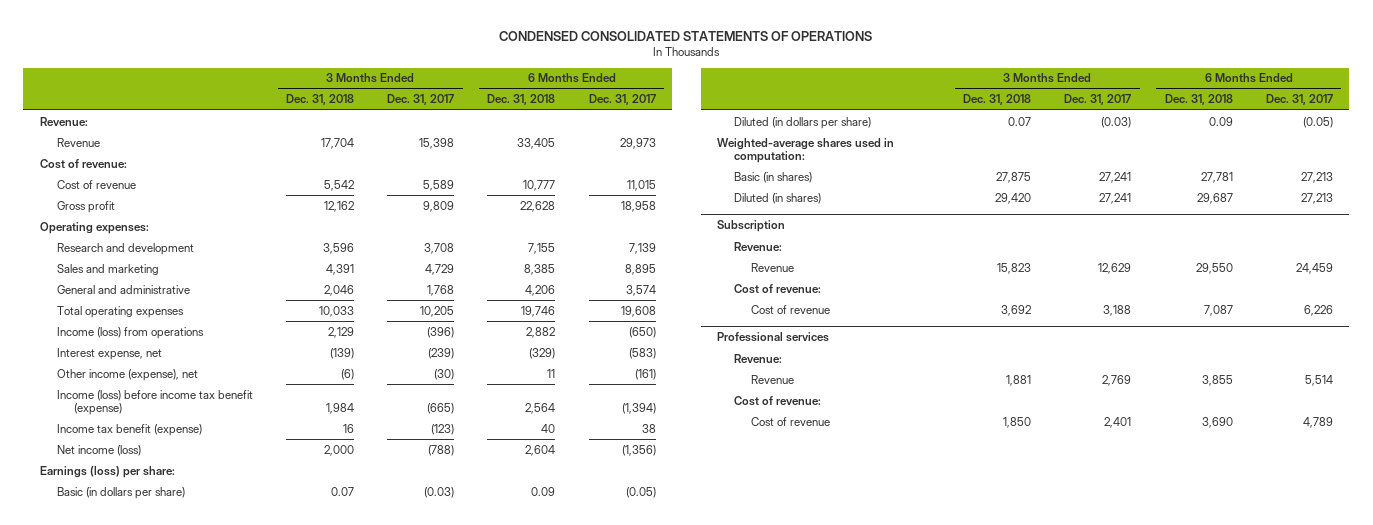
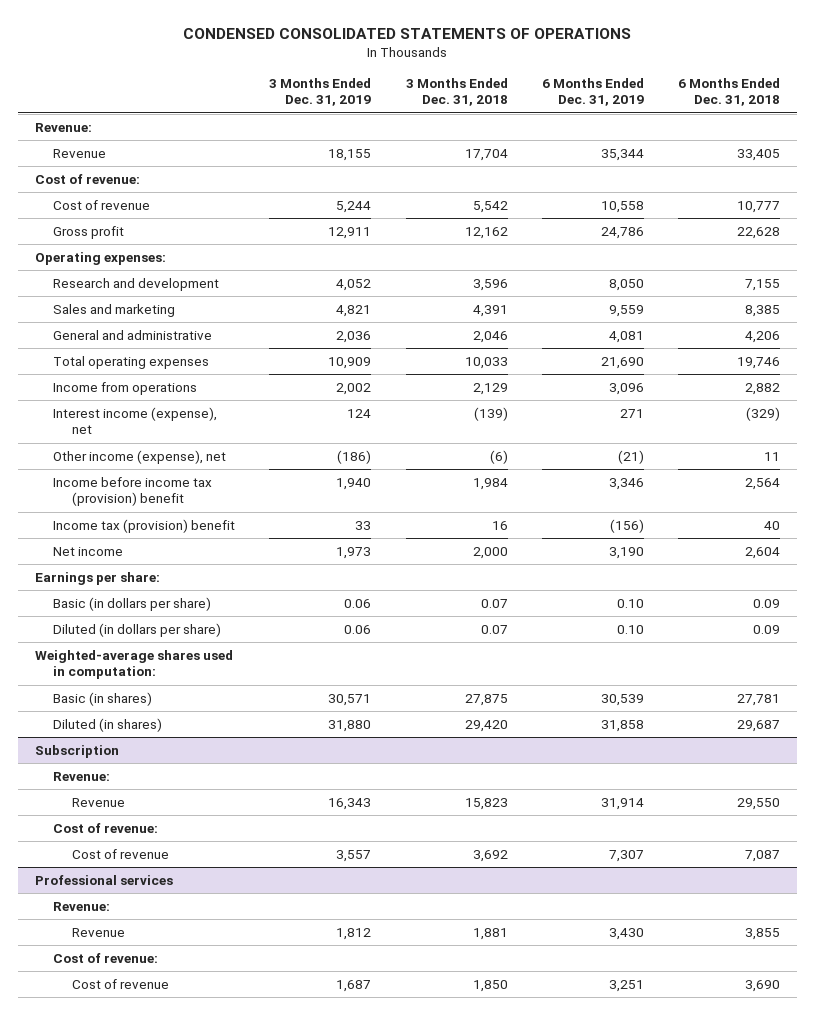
[387,94,455,106] Dec. 31, 2017 -> none
[588,94,656,106] Dec. 31, 2017 -> none
none -> [269,77,372,107] 3 Months Ended Dec. 31, 2019
none -> [541,77,644,107] 6 Months Ended Dec. 31, 2019
[56,326,204,339] Income (loss) from operations -> [53,381,198,395] Income from operations
[56,347,162,360] Interest expense, net -> [53,406,218,435] Interest income (expense), net
[56,389,253,415] Income (loss) before income tax benefit (expense) -> [53,476,213,507] Income before income tax (provision) benefit
[56,423,202,436] Income tax benefit (expense) -> [53,518,236,533] Income tax (provision) benefit
[56,444,141,456] Net income (loss) -> [53,546,124,556] Net income
[39,465,175,478] Earnings (loss) per share: -> [35,571,161,585] Earnings per share:

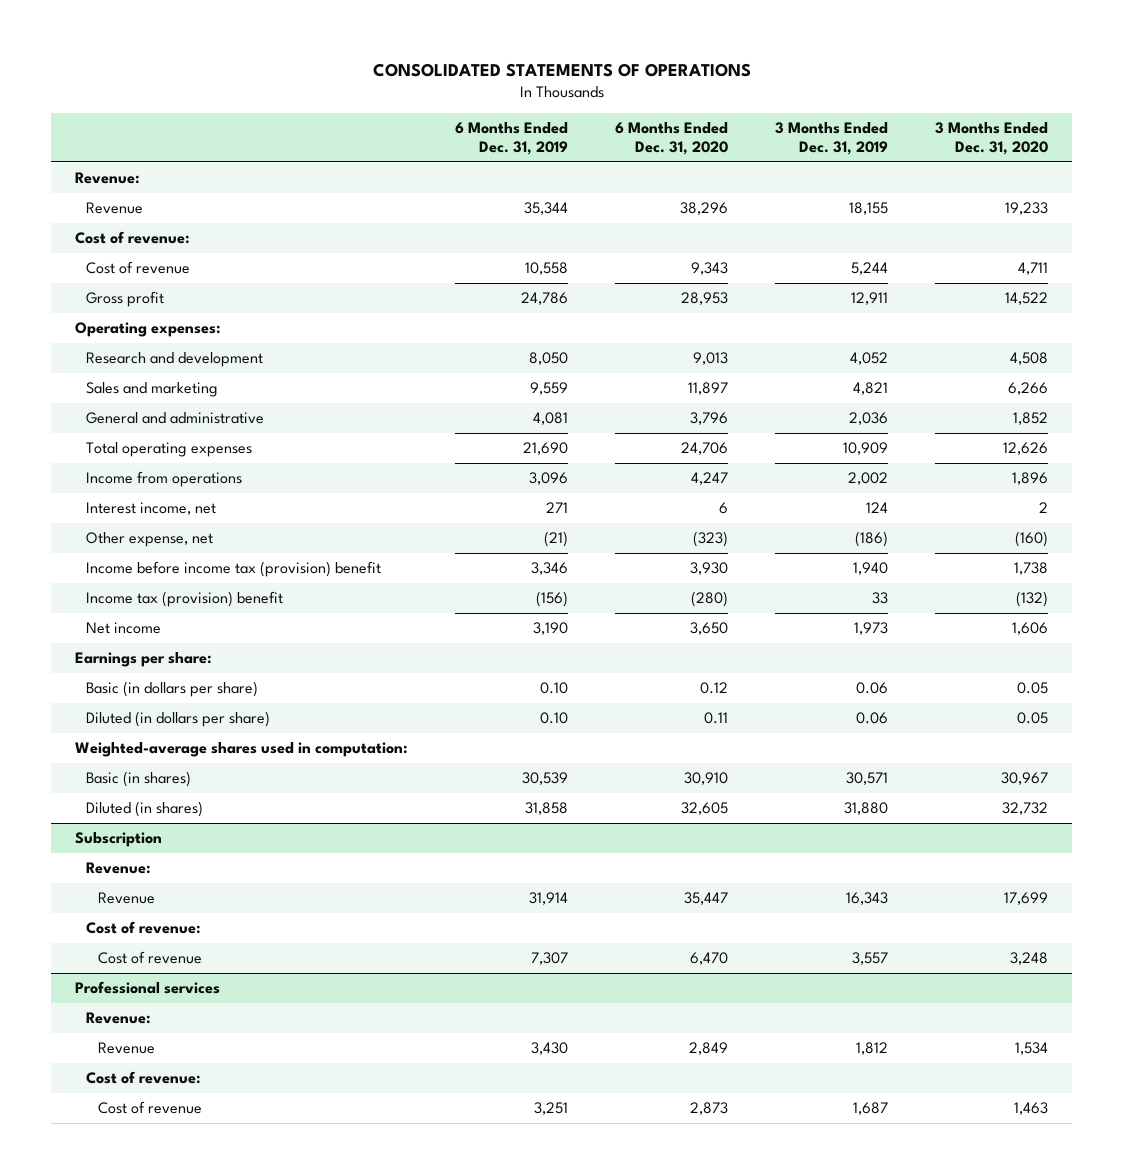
[183,27,632,39] CONDENSED CONSOLIDATED STATEMENTS OF OPERATIONS -> [372,62,751,77] CONSOLIDATED STATEMENTS OF OPERATIONS
[405,77,508,107] 3 Months Ended Dec. 31, 2018 -> none
[677,77,780,107] 6 Months Ended Dec. 31, 2018 -> none
none -> [615,122,729,156] 6 Months Ended Dec. 31, 2020
none -> [935,122,1049,156] 3 Months Ended Dec. 31, 2020
[53,406,218,435] Interest income (expense), net -> [86,502,217,516] Interest income, net
[53,449,227,464] Other income (expense), net -> [86,532,214,548] Other expense, net

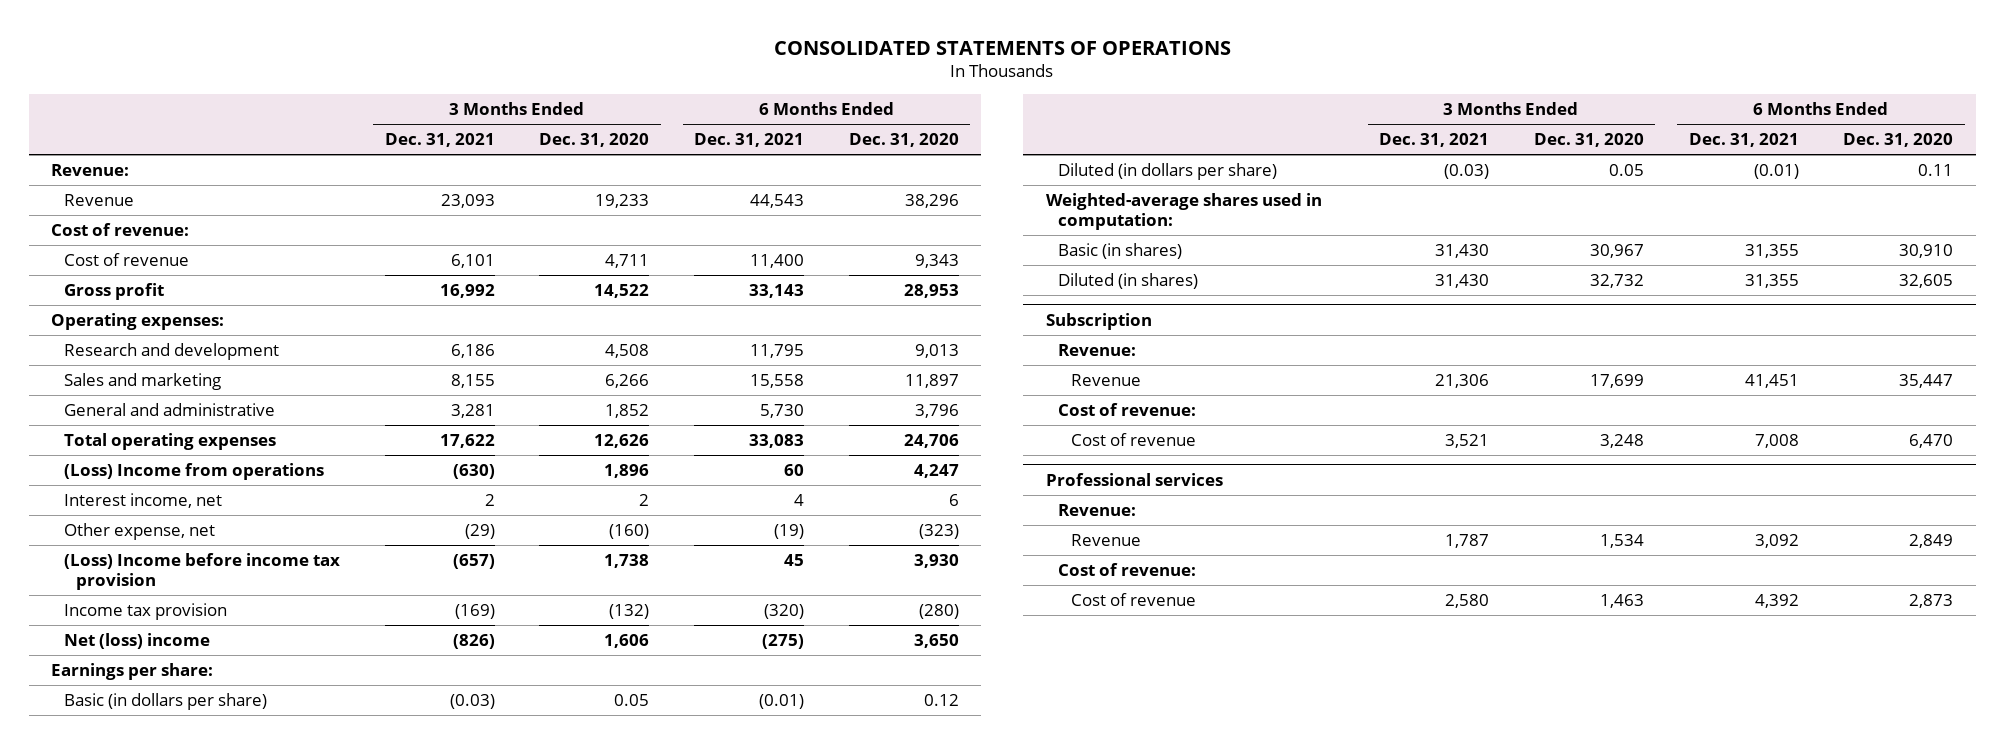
[455,122,569,156] 6 Months Ended Dec. 31, 2019 -> none
[775,122,889,156] 3 Months Ended Dec. 31, 2019 -> none
none -> [384,133,495,148] Dec. 31, 2021
none -> [694,133,805,148] Dec. 31, 2021
[86,471,243,488] Income from operations -> [63,462,324,480] (Loss) Income from operations
[86,561,382,578] Income before income tax (provision) benefit -> [63,552,340,590] (Loss) Income before income tax provision
[86,591,284,608] Income tax (provision) benefit -> [63,602,227,620] Income tax provision
[86,622,162,635] Net income -> [63,632,210,649] Net (loss) income

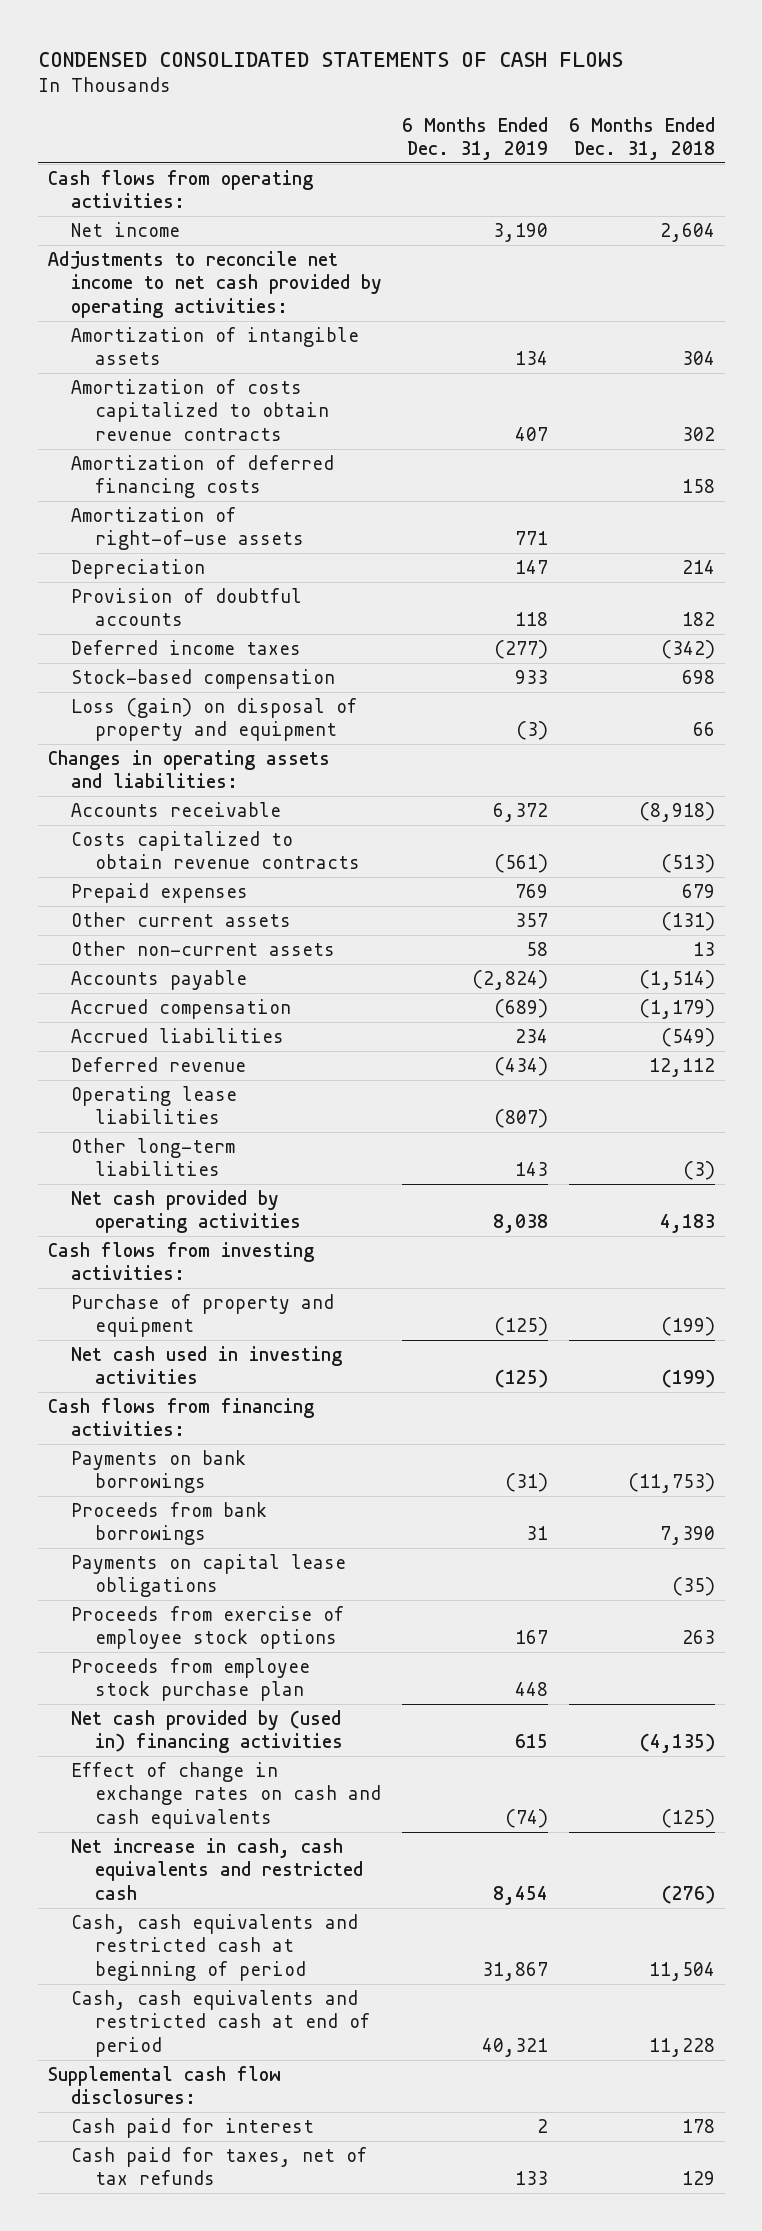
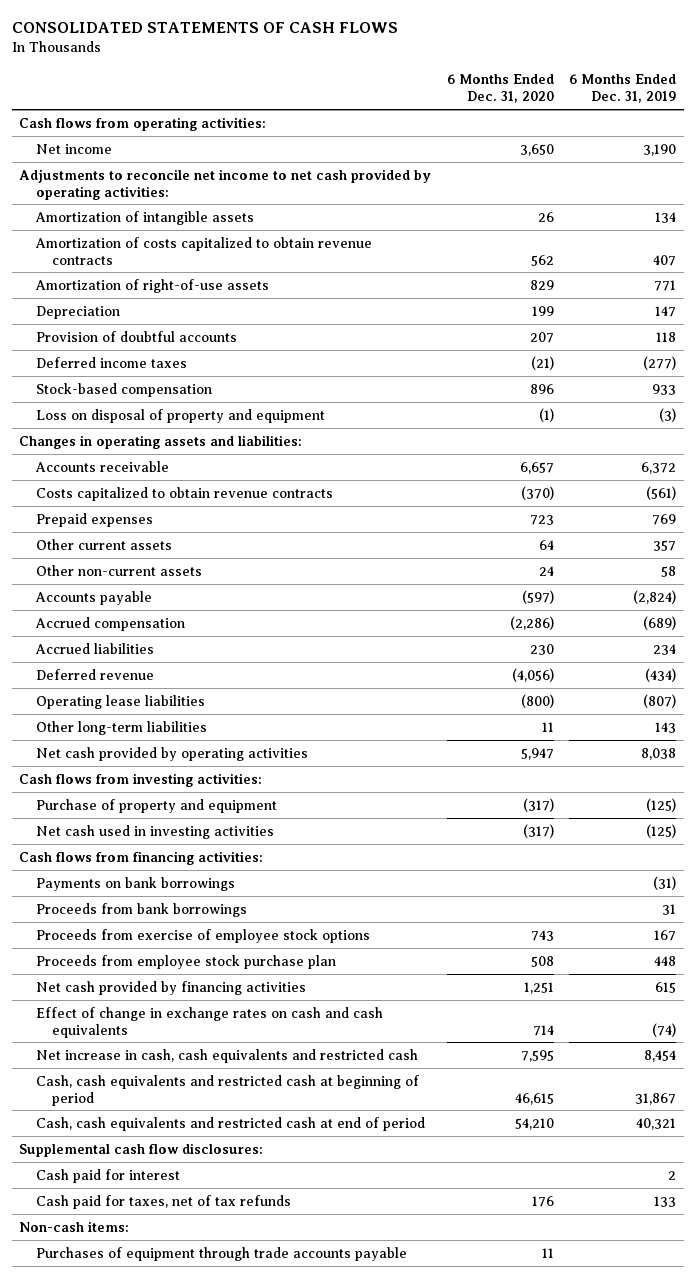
[37,51,623,67] CONDENSED CONSOLIDATED STATEMENTS OF CASH FLOWS -> [11,22,398,34] CONSOLIDATED STATEMENTS OF CASH FLOWS
[568,116,715,161] 6 Months Ended Dec. 31, 2018 -> none
none -> [446,74,554,104] 6 Months Ended Dec. 31, 2020
[71,454,335,499] Amortization of deferred financing costs -> none
[71,697,358,742] Loss (gain) on disposal of property and equipment -> [35,408,325,423] Loss on disposal of property and equipment
[71,1553,347,1598] Payments on capital lease obligations -> none
[71,1709,343,1754] Net cash provided by (used in) financing activities -> [35,980,306,995] Net cash provided by financing activities
none -> [19,1220,130,1232] Non-cash items:
none -> [35,1246,407,1261] Purchases of equipment through trade accounts payable

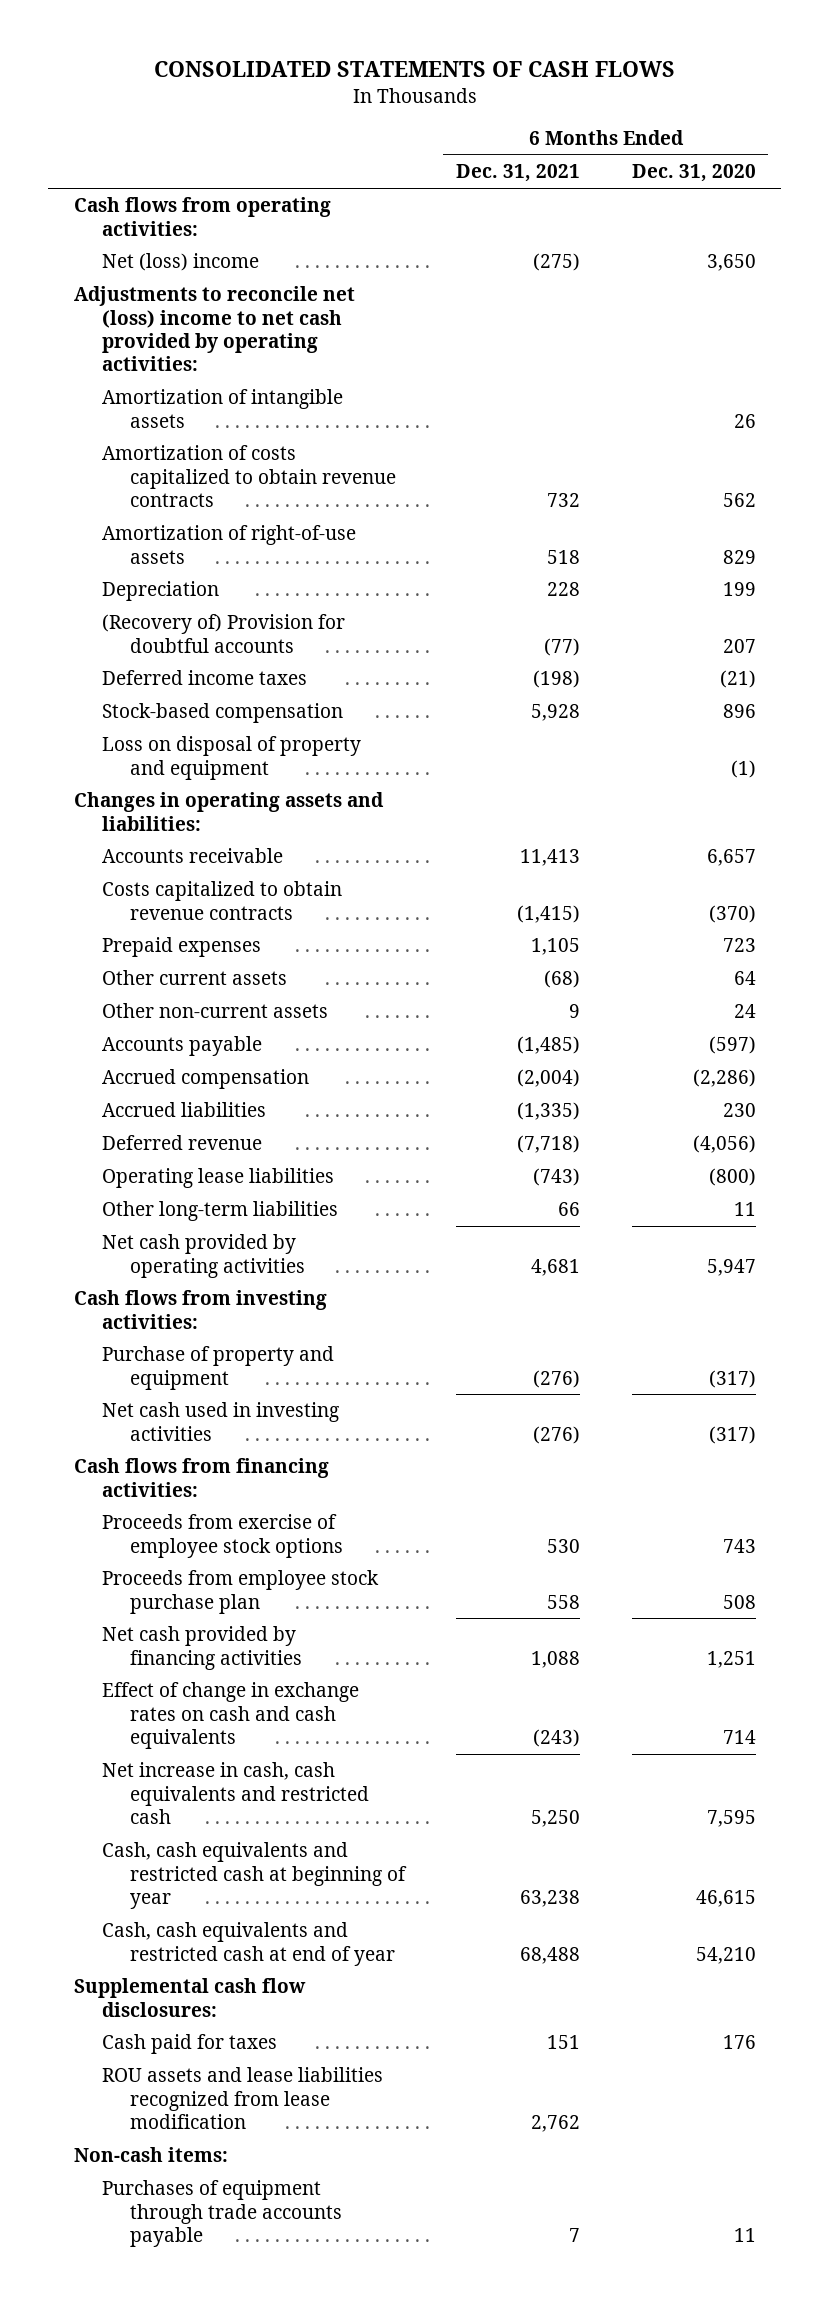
[569,74,677,104] 6 Months Ended Dec. 31, 2019 -> none
none -> [456,164,581,183] Dec. 31, 2021
[35,143,112,154] Net income -> [101,253,259,272] Net (loss) income
[19,168,432,200] Adjustments to reconcile net income to net cash provided by operating activities: -> [73,286,355,371] Adjustments to reconcile net (loss) income to net cash provided by operating activities:
[35,330,237,342] Provision of doubtful accounts -> [101,614,345,653] (Recovery of) Provision for doubtful accounts
[35,876,235,891] Payments on bank borrowings -> none
[35,902,247,917] Proceeds from bank borrowings -> none
[35,1074,419,1106] Cash, cash equivalents and restricted cash at beginning of period -> [101,1842,407,1909] Cash, cash equivalents and restricted cash at beginning of year
[35,1116,425,1131] Cash, cash equivalents and restricted cash at end of period -> [101,1922,395,1966] Cash, cash equivalents and restricted cash at end of year
[35,1168,180,1183] Cash paid for interest -> none
[35,1194,291,1209] Cash paid for taxes, net of tax refunds -> [101,2034,277,2055] Cash paid for taxes
none -> [101,2067,383,2129] ROU assets and lease liabilities recognized from lease modification

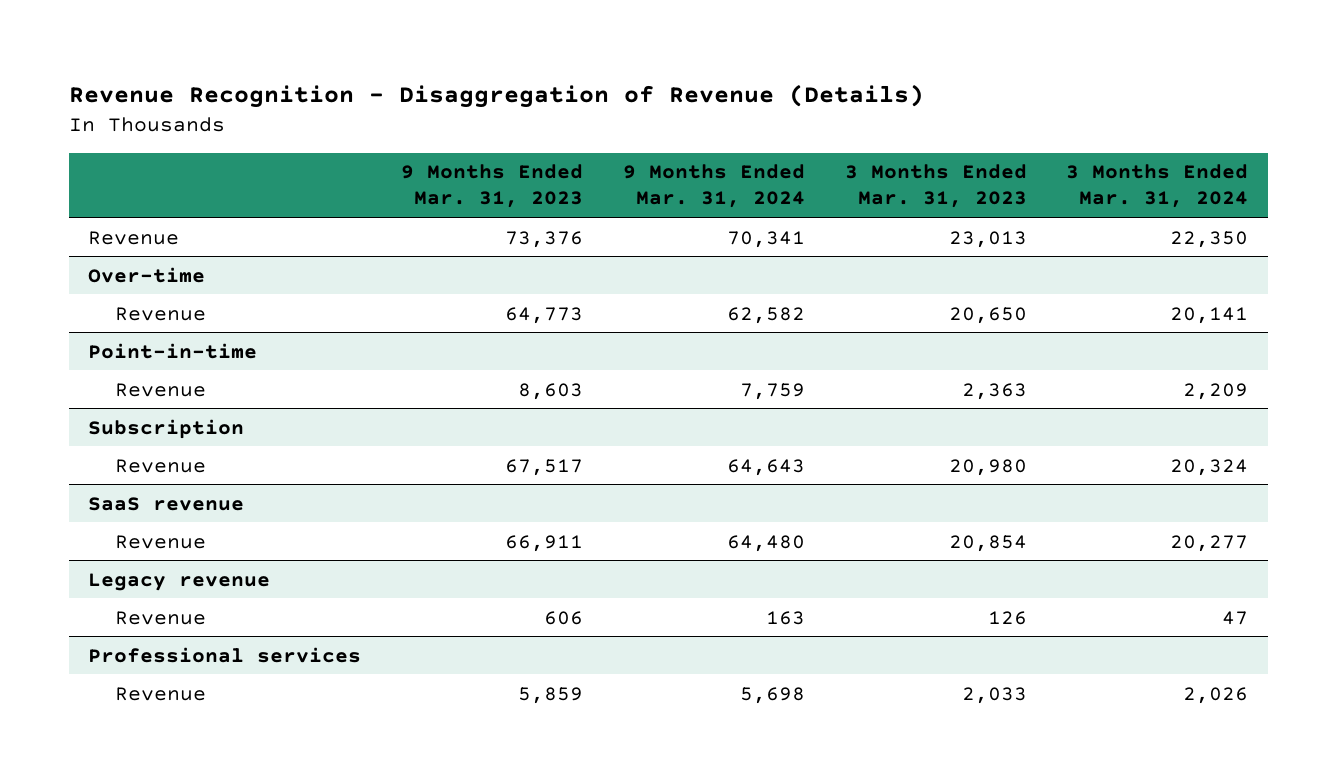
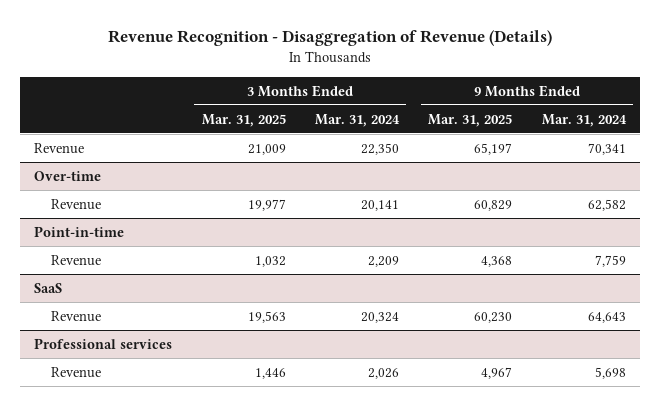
[401,164,584,209] 9 Months Ended Mar. 31, 2023 -> none
[844,164,1027,209] 3 Months Ended Mar. 31, 2023 -> none
none -> [201,113,286,127] Mar. 31, 2025
none -> [428,113,513,127] Mar. 31, 2025
[88,418,245,439] Subscription -> [34,282,63,293] SaaS
[88,496,245,511] SaaS revenue -> none
[114,534,206,549] Revenue -> none
[88,572,271,591] Legacy revenue -> none
[114,610,206,625] Revenue -> none

